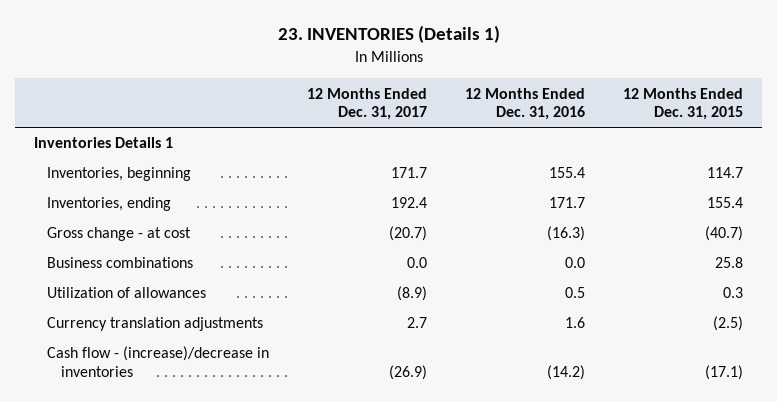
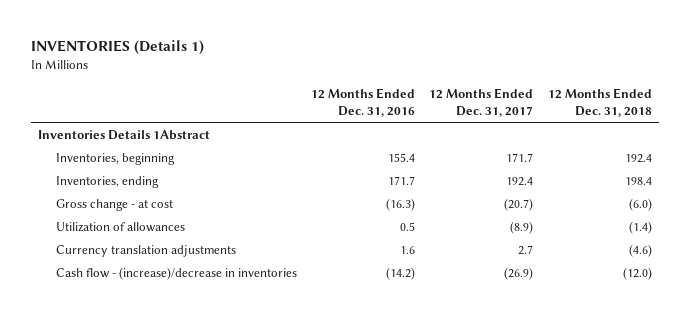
[277,25,500,44] 23. INVENTORIES (Details 1) -> [31,40,205,56] INVENTORIES (Details 1)
[623,87,744,121] 12 Months Ended Dec. 31, 2015 -> none
none -> [547,87,652,117] 12 Months Ended Dec. 31, 2018
[34,137,174,149] Inventories Details 1 -> [38,129,211,140] Inventories Details 1Abstract
[47,257,194,269] Business combinations -> none

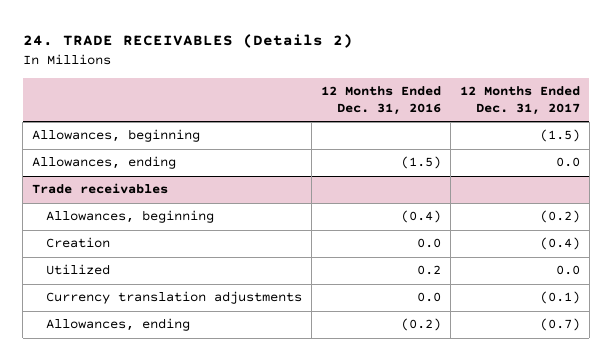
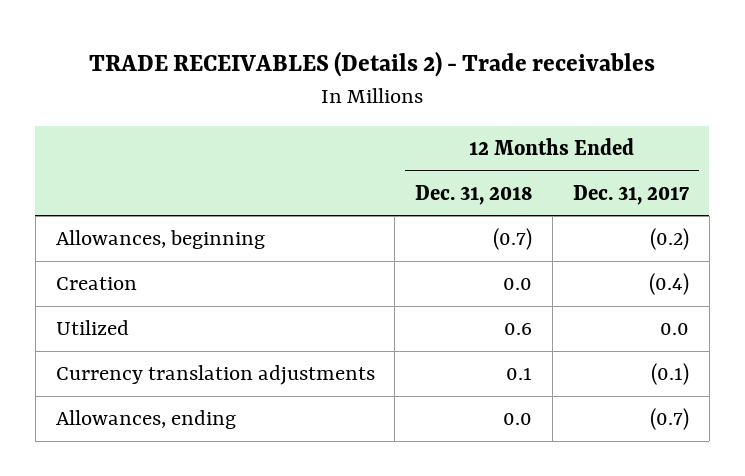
[22,33,353,48] 24. TRADE RECEIVABLES (Details 2) -> [89,51,656,78] TRADE RECEIVABLES (Details 2) - Trade receivables
[321,86,442,116] 12 Months Ended Dec. 31, 2016 -> none
none -> [415,184,533,205] Dec. 31, 2018
[32,129,201,143] Allowances, beginning -> none
[32,156,177,170] Allowances, ending -> none
[32,183,169,195] Trade receivables -> none

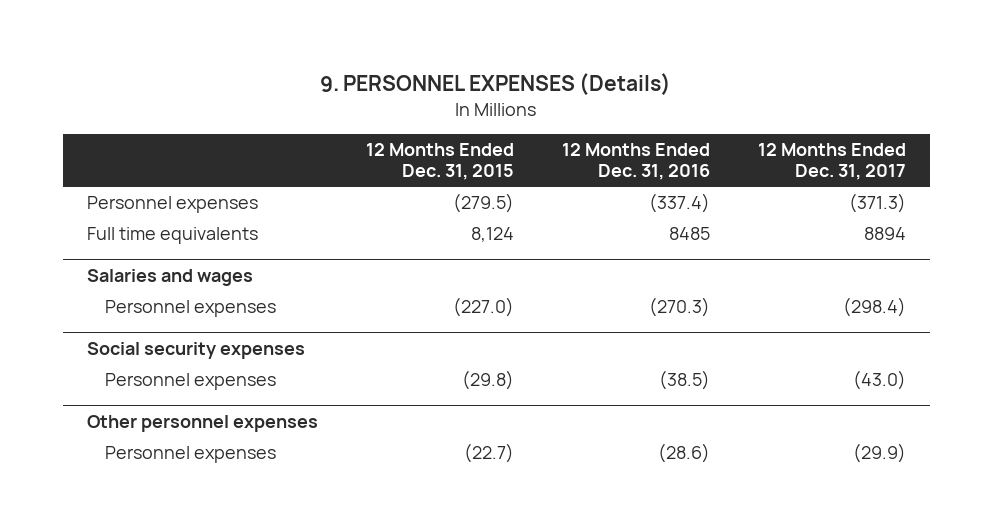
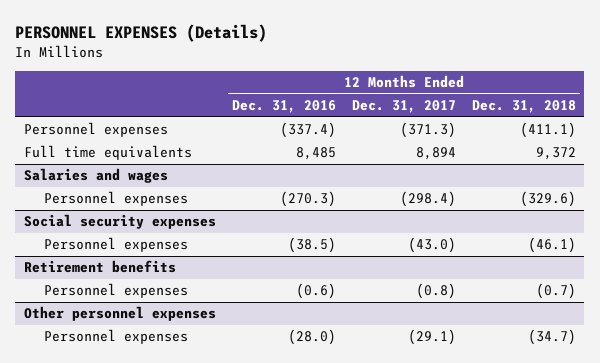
[320,73,672,96] 9. PERSONNEL EXPENSES (Details) -> [15,23,268,42] PERSONNEL EXPENSES (Details)
[366,143,515,181] 12 Months Ended Dec. 31, 2015 -> none
none -> [472,100,577,114] Dec. 31, 2018
[668,227,710,241] 8485 -> [295,147,336,161] 8,485
[863,227,906,241] 8894 -> [416,147,457,161] 8,894
none -> [23,260,176,274] Retirement benefits
none -> [43,283,188,299] Personnel expenses
[657,443,710,464] (28.6) -> [287,329,336,346] (28.0)
[852,443,906,464] (29.9) -> [408,329,457,346] (29.1)

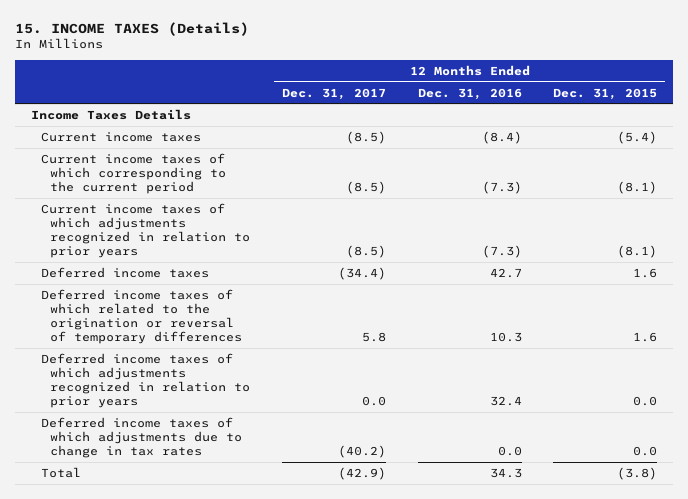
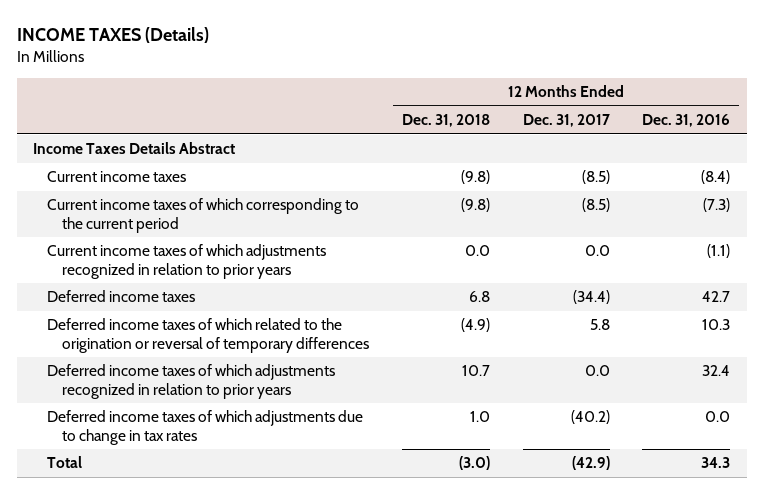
[15,21,250,36] 15. INCOME TAXES (Details) -> [16,26,209,43] INCOME TAXES (Details)
[553,87,658,100] Dec. 31, 2015 -> none
none -> [401,114,490,128] Dec. 31, 2018
[31,108,192,120] Income Taxes Details -> [32,142,235,155] Income Taxes Details Abstract
[345,245,386,259] (8.5) -> [584,245,610,257] 0.0
[481,245,522,259] (7.3) -> [707,244,731,259] (1.1)

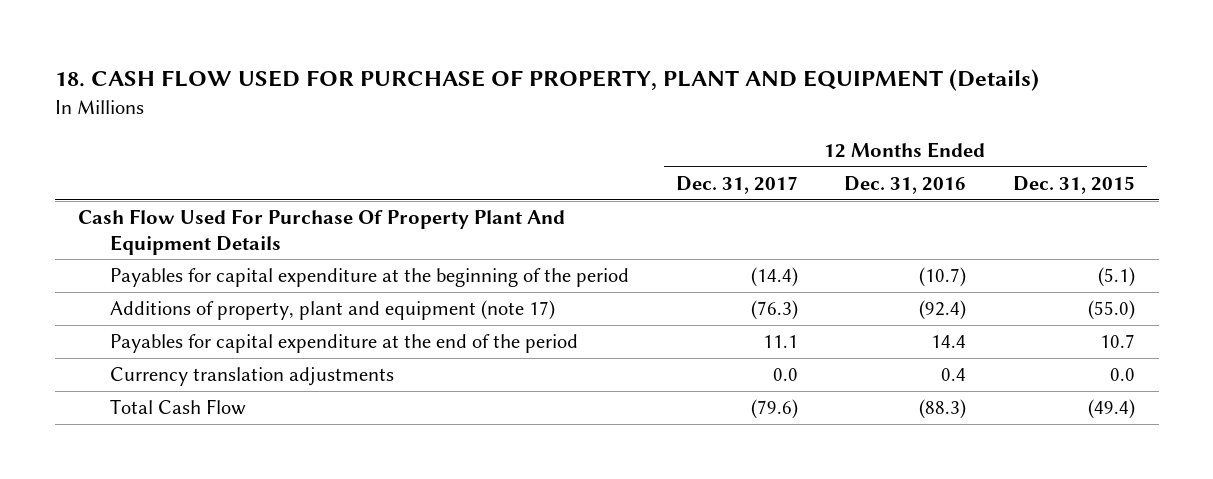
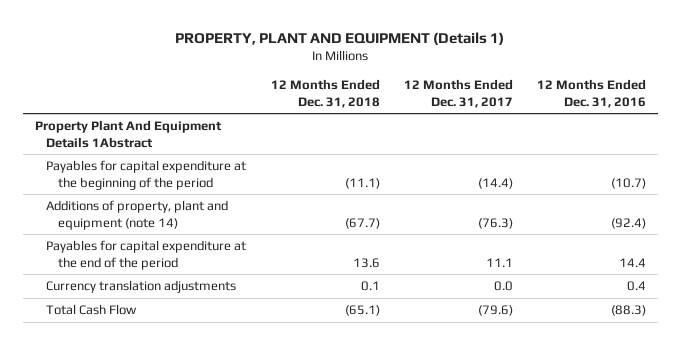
[54,69,1039,92] 18. CASH FLOW USED FOR PURCHASE OF PROPERTY, PLANT AND EQUIPMENT (Details) -> [175,31,505,45] PROPERTY, PLANT AND EQUIPMENT (Details 1)
[1013,175,1136,194] Dec. 31, 2015 -> none
none -> [270,79,380,108] 12 Months Ended Dec. 31, 2018
[77,209,565,255] Cash Flow Used For Purchase Of Property Plant And Equipment Details -> none
none -> [34,120,222,148] Property Plant And Equipment Details 1Abstract
[109,300,555,321] Additions of property, plant and equipment (note 17) -> [46,200,229,230] Additions of property, plant and equipment (note 14)

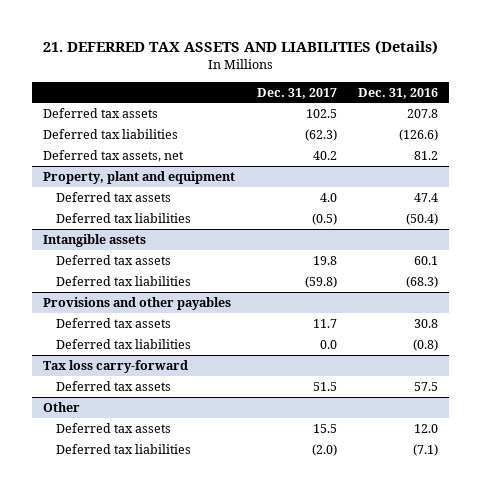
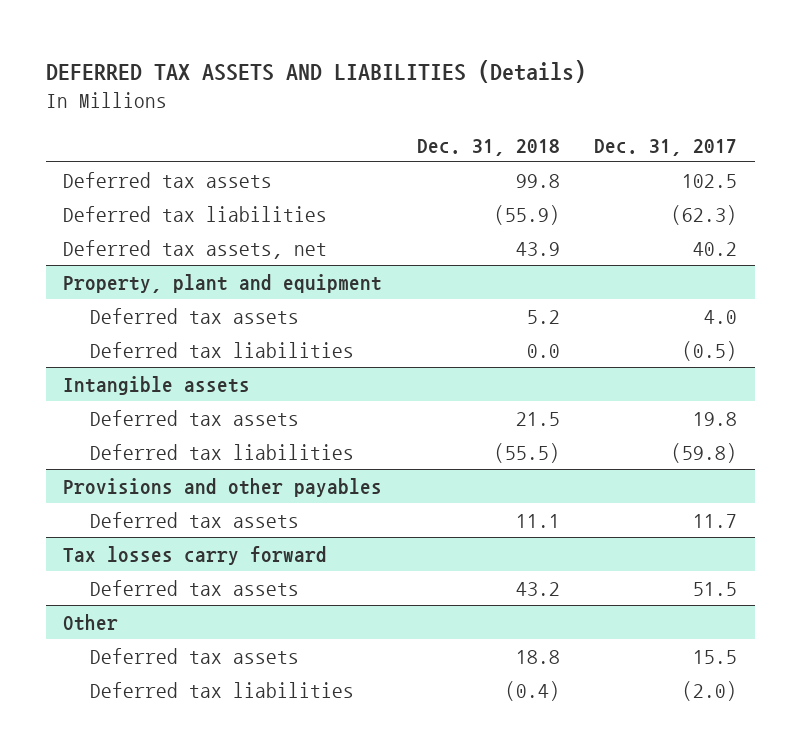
[42,39,438,55] 21. DEFERRED TAX ASSETS AND LIABILITIES (Details) -> [46,59,587,83] DEFERRED TAX ASSETS AND LIABILITIES (Details)
[358,87,439,99] Dec. 31, 2016 -> none
none -> [416,138,560,156] Dec. 31, 2018
[56,338,192,349] Deferred tax liabilities -> none
[43,359,189,373] Tax loss carry-forward -> [63,545,328,565] Tax losses carry forward

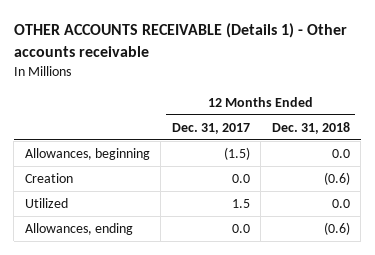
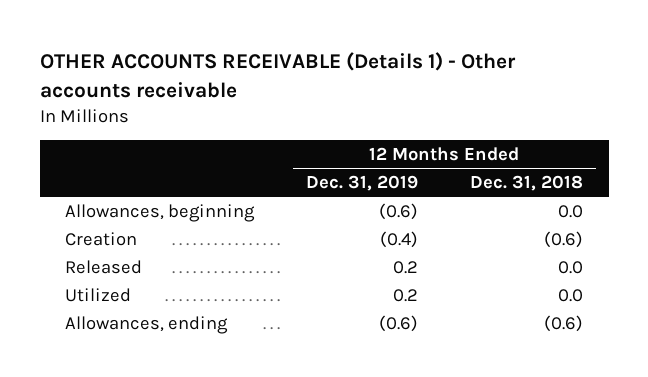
[171,122,250,134] Dec. 31, 2017 -> none
none -> [306,175,419,192] Dec. 31, 2019
none -> [65,259,143,274] Released

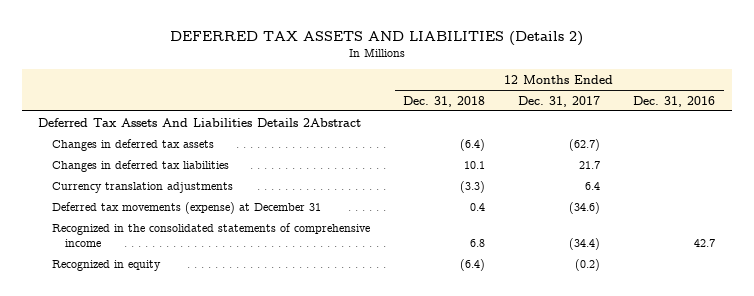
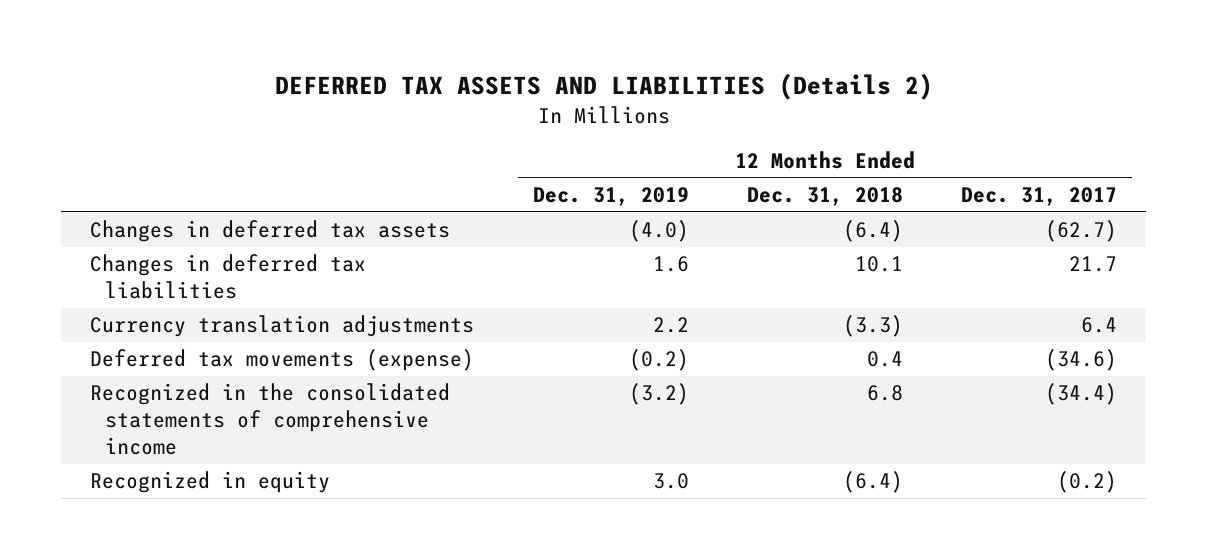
[633,95,716,107] Dec. 31, 2016 -> none
none -> [532,187,689,207] Dec. 31, 2019
[38,117,362,127] Deferred Tax Assets And Liabilities Details 2Abstract -> none
[51,201,321,214] Deferred tax movements (expense) at December 31 -> [90,349,475,372] Deferred tax movements (expense)

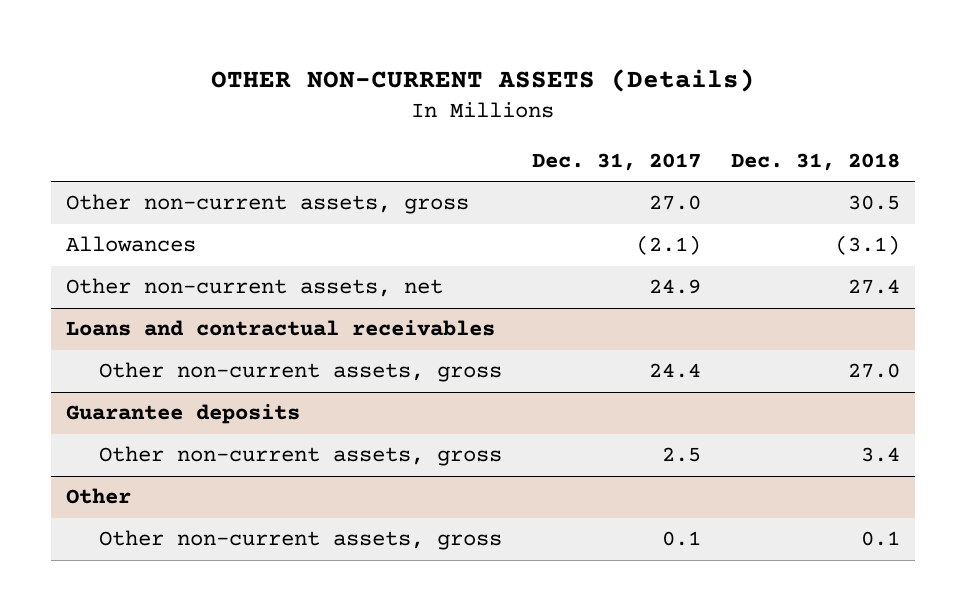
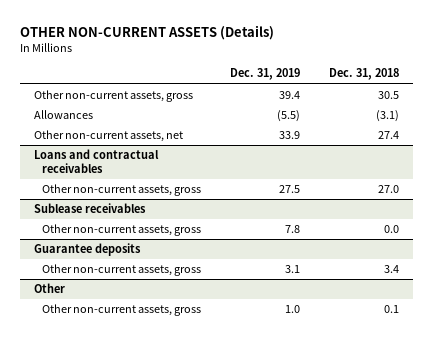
[531,153,701,172] Dec. 31, 2017 -> none
none -> [229,68,300,81] Dec. 31, 2019
none -> [34,203,147,214] Sublease receivables
none -> [42,224,202,237] Other non-current assets, gross

